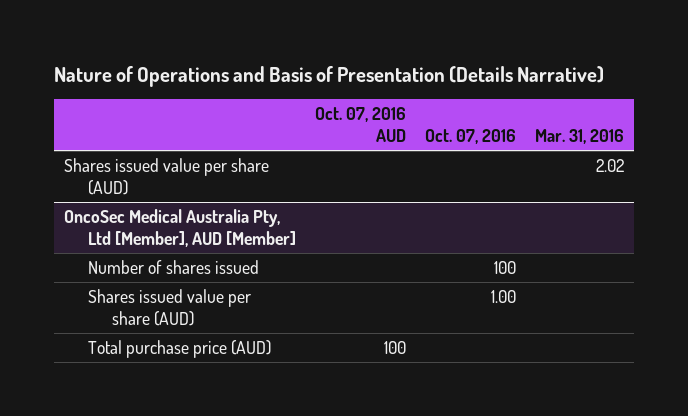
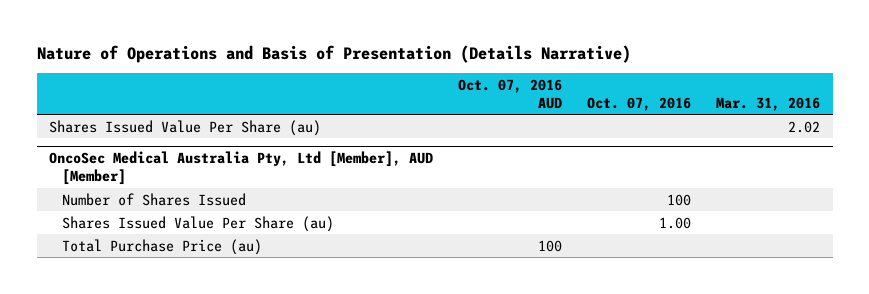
[63,157,269,195] Shares issued value per share (AUD) -> [49,119,322,136] Shares Issued Value Per Share (au)
[87,259,259,274] Number of shares issued -> [61,192,246,206] Number of Shares Issued
[87,288,251,326] Shares issued value per share (AUD) -> [61,215,334,232] Shares Issued Value Per Share (au)
[87,339,271,358] Total purchase price (AUD) -> [61,238,262,255] Total Purchase Price (au)

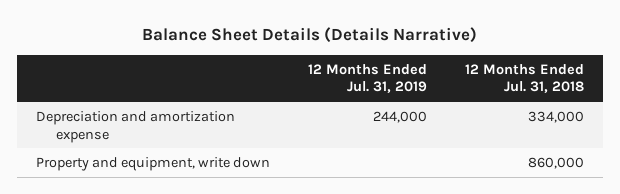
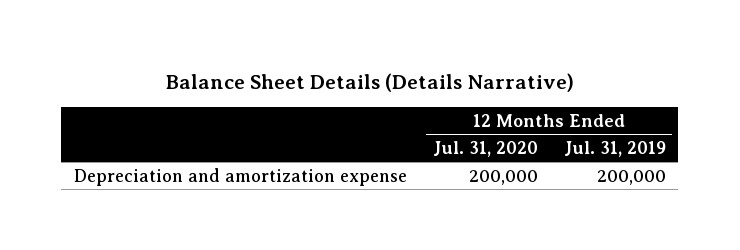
[465,63,585,94] 12 Months Ended Jul. 31, 2018 -> none
none -> [432,140,538,157] Jul. 31, 2020
[36,157,271,172] Property and equipment, write down -> none
[373,111,428,124] 244,000 -> [596,169,666,185] 200,000

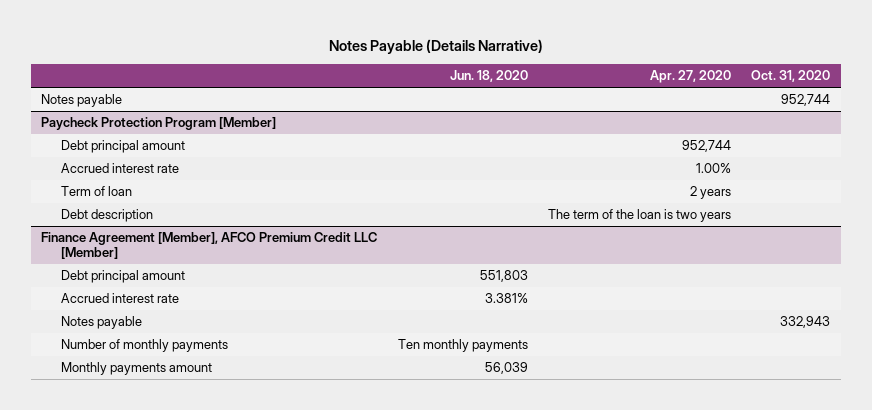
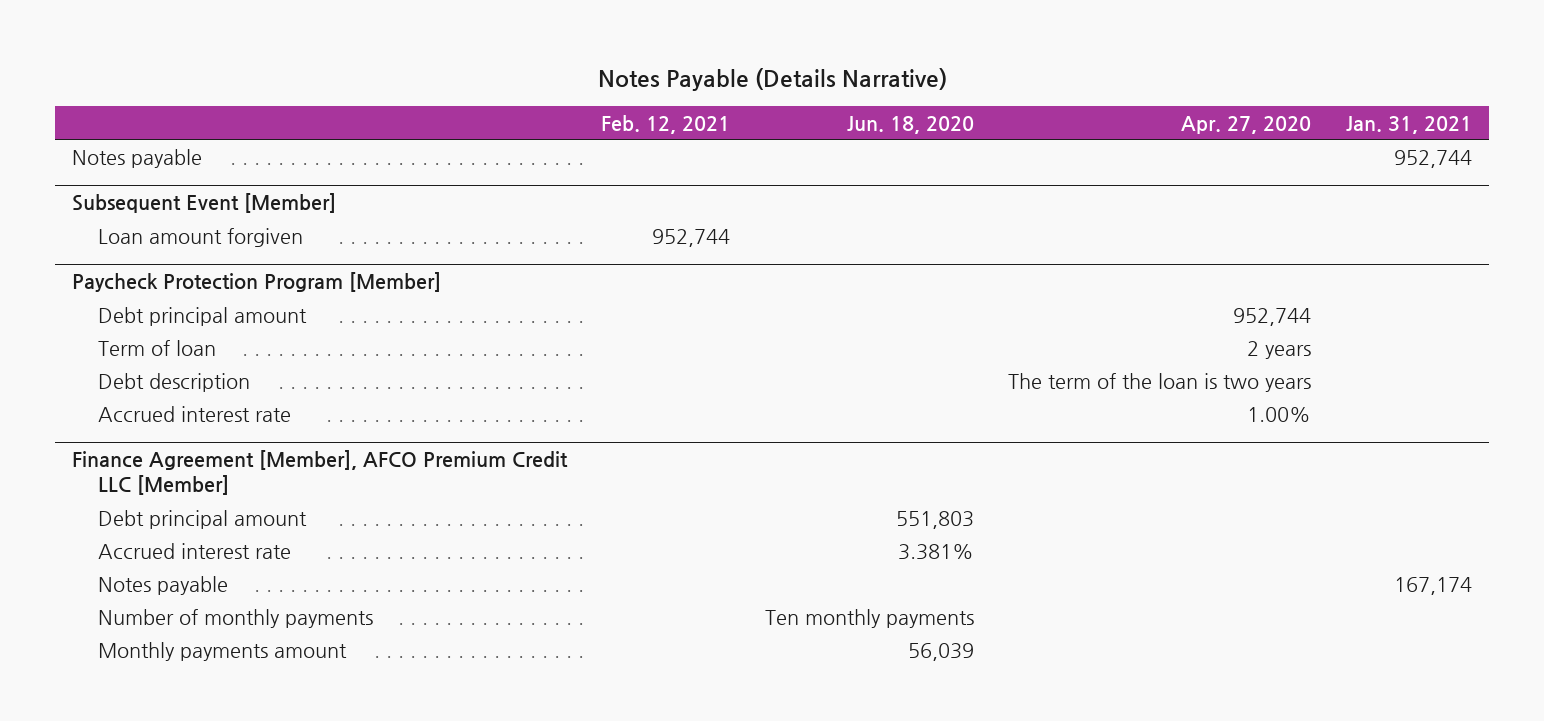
[751,70,831,83] Oct. 31, 2020 -> none
none -> [601,114,731,134] Feb. 12, 2021
none -> [1345,115,1472,134] Jan. 31, 2021
none -> [72,193,337,214] Subsequent Event [Member]
none -> [98,227,304,247] Loan amount forgiven
[60,163,179,174] Accrued interest rate -> [98,405,292,422] Accrued interest rate

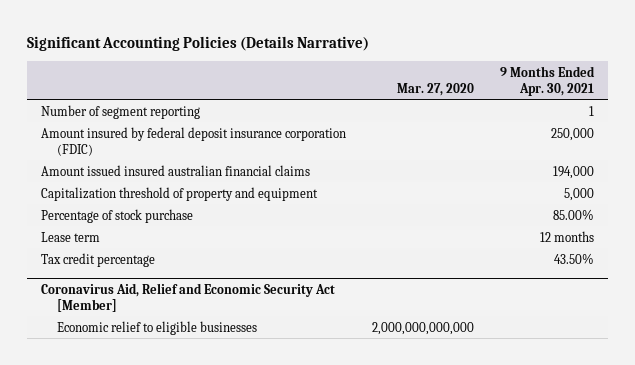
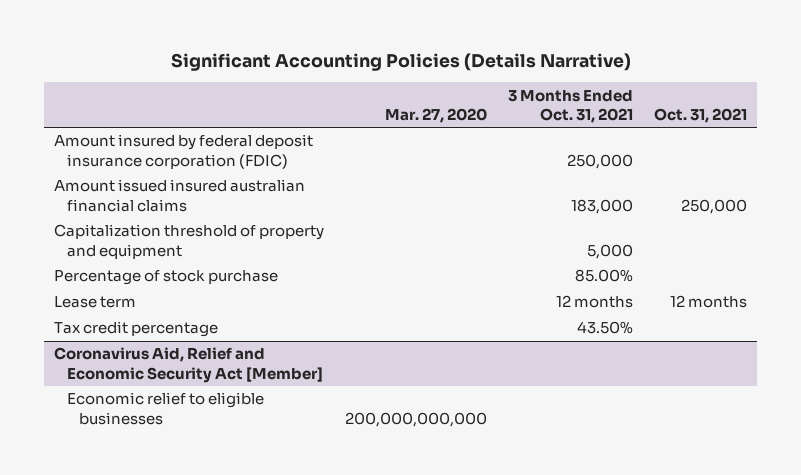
[500,65,596,96] 9 Months Ended Apr. 30, 2021 -> none
none -> [508,89,634,124] 3 Months Ended Oct. 31, 2021
none -> [653,108,747,124] Oct. 31, 2021
[40,104,200,119] Number of segment reporting -> none
[371,321,474,335] 2,000,000,000,000 -> [345,411,488,427] 200,000,000,000

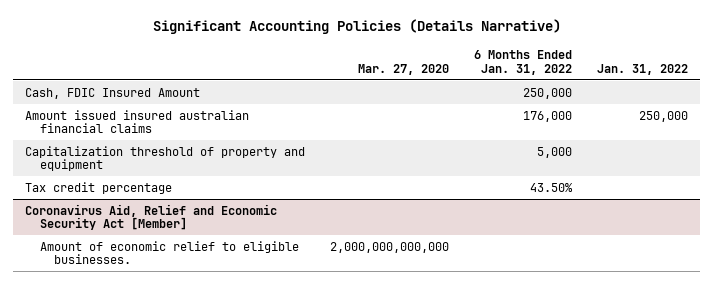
[508,89,634,124] 3 Months Ended Oct. 31, 2021 -> none
[653,108,747,124] Oct. 31, 2021 -> none
none -> [474,49,573,75] 6 Months Ended Jan. 31, 2022
none -> [596,63,688,75] Jan. 31, 2022
[54,134,314,169] Amount insured by federal deposit insurance corporation (FDIC) -> [25,87,201,99] Cash, FDIC Insured Amount
[54,270,279,286] Percentage of stock purchase -> none
[54,296,137,309] Lease term -> none
[66,392,264,425] Economic relief to eligible businesses -> [39,240,299,265] Amount of economic relief to eligible businesses.
[345,411,488,427] 200,000,000,000 -> [330,241,450,253] 2,000,000,000,000

